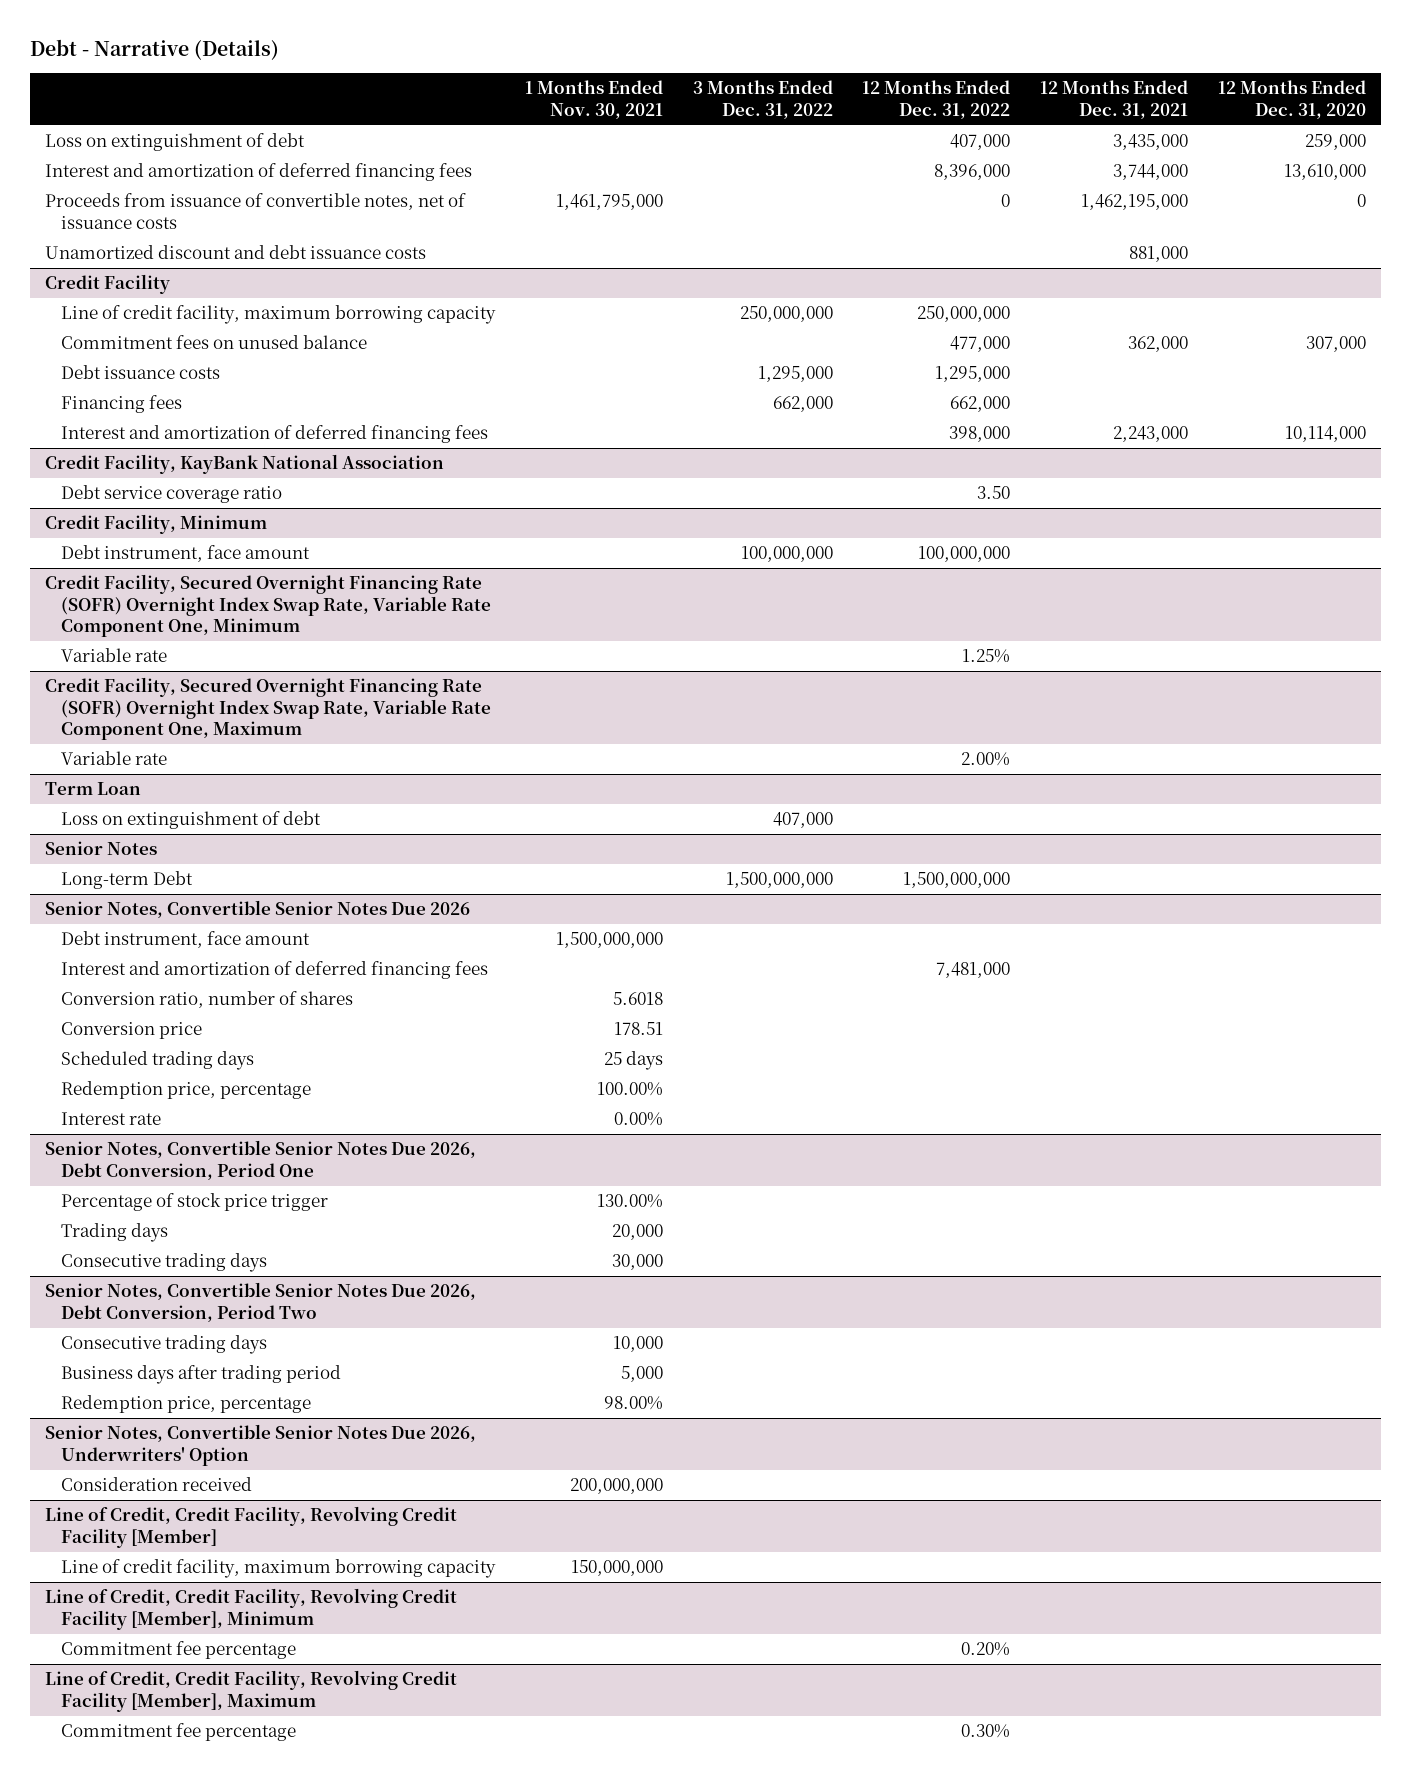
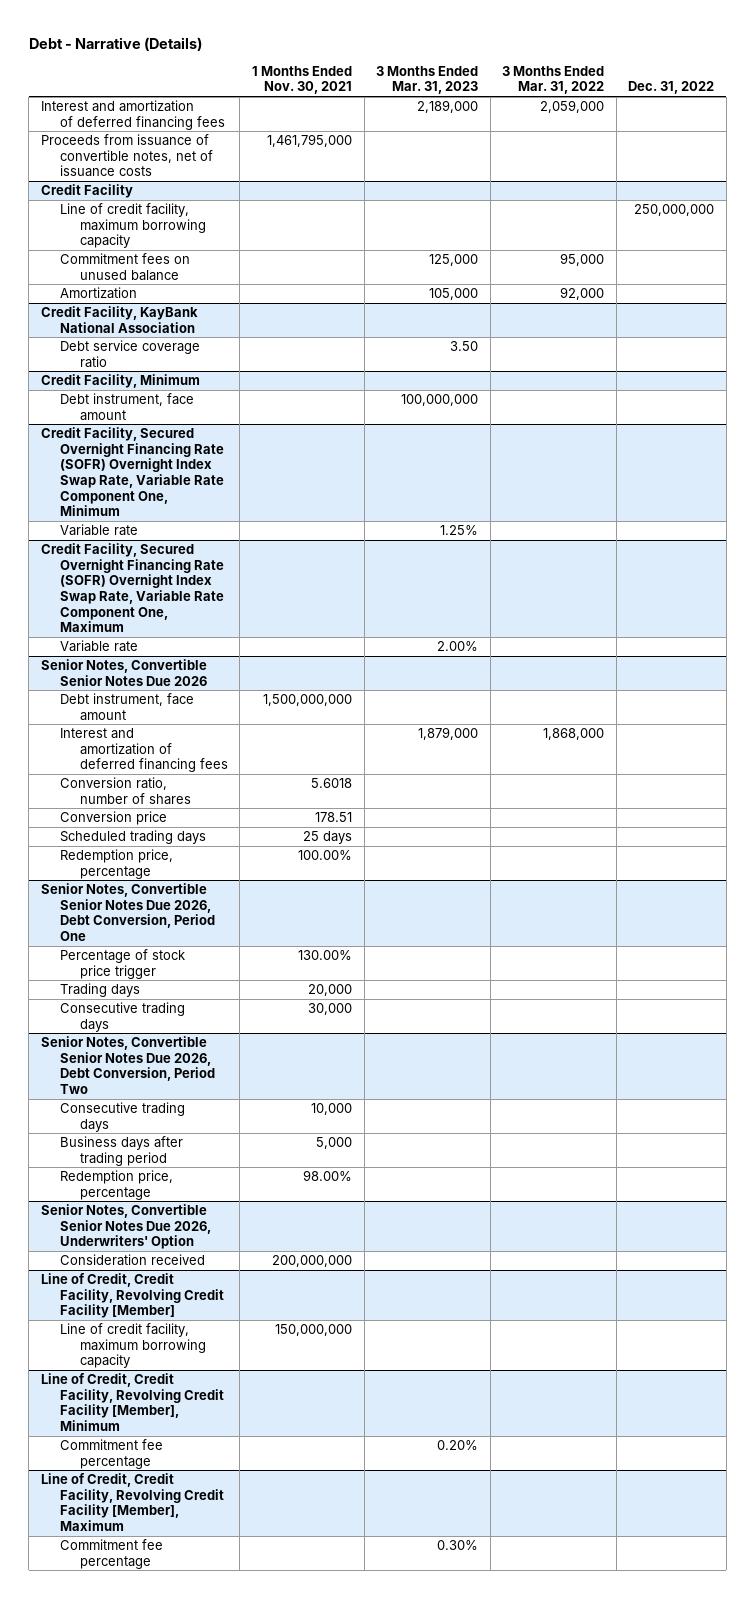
[692,79,833,119] 3 Months Ended Dec. 31, 2022 -> none
[862,79,1011,119] 12 Months Ended Dec. 31, 2022 -> none
[1040,79,1189,119] 12 Months Ended Dec. 31, 2021 -> none
[1217,79,1366,119] 12 Months Ended Dec. 31, 2020 -> none
none -> [376,65,479,95] 3 Months Ended Mar. 31, 2023
none -> [502,65,605,95] 3 Months Ended Mar. 31, 2022
none -> [628,81,715,95] Dec. 31, 2022
[44,133,305,152] Loss on extinguishment of debt -> none
[44,245,426,260] Unamortized discount and debt issuance costs -> none
[61,365,221,380] Debt issuance costs -> none
[61,395,183,414] Financing fees -> none
[61,425,489,444] Interest and amortization of deferred financing fees -> none
none -> [60,287,138,300] Amortization
[44,782,141,796] Term Loan -> none
[61,811,322,830] Loss on extinguishment of debt -> none
[44,841,157,856] Senior Notes -> none
[61,871,194,890] Long-term Debt -> none
[61,1112,162,1126] Interest rate -> none

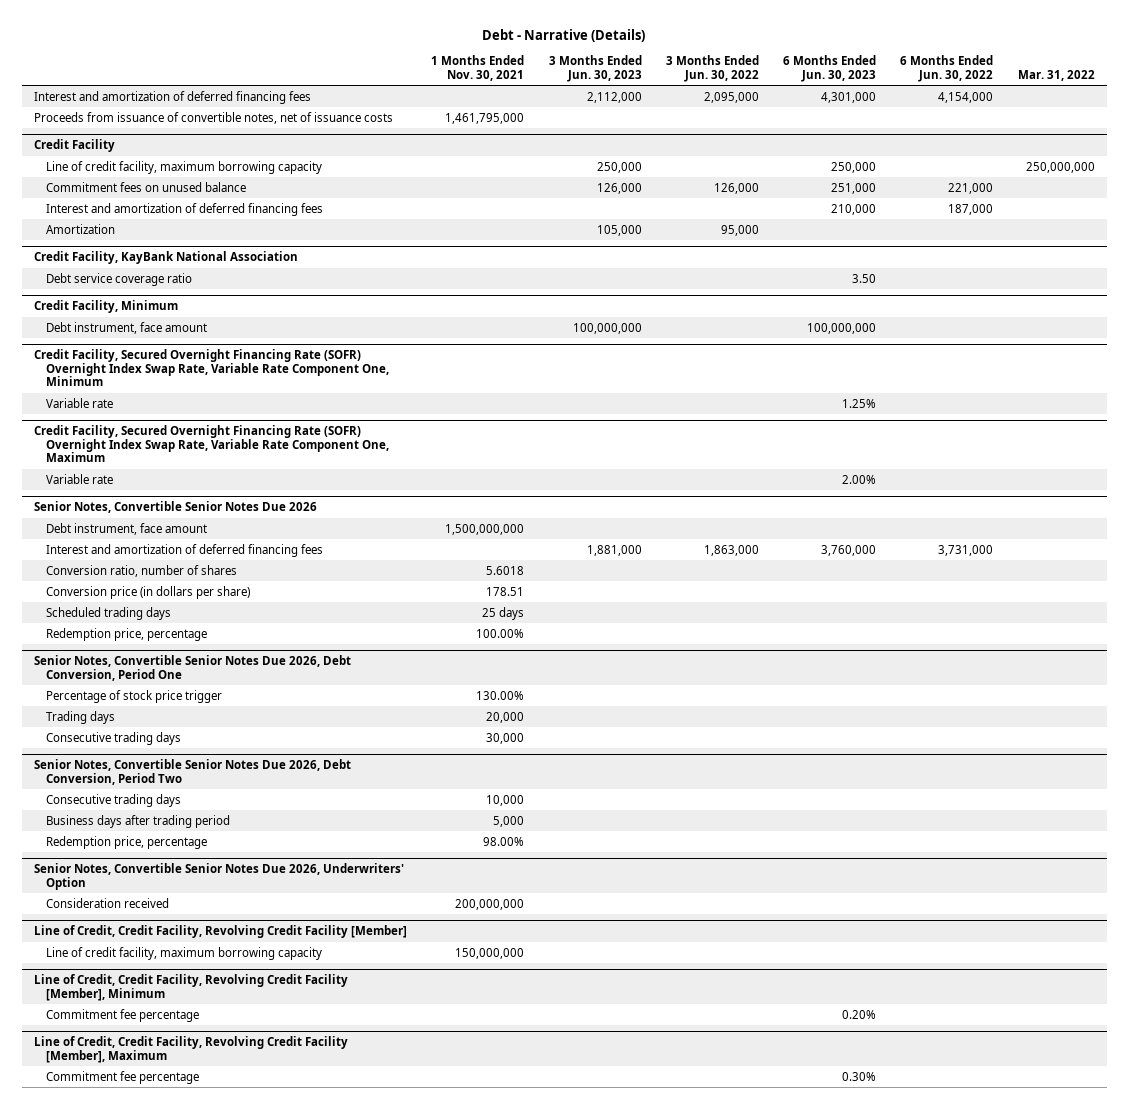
[376,65,479,95] 3 Months Ended Mar. 31, 2023 -> none
[502,65,605,95] 3 Months Ended Mar. 31, 2022 -> none
[628,81,715,95] Dec. 31, 2022 -> none
none -> [548,55,642,83] 3 Months Ended Jun. 30, 2023
none -> [665,55,759,83] 3 Months Ended Jun. 30, 2022
none -> [783,55,877,83] 6 Months Ended Jun. 30, 2023
none -> [900,55,994,83] 6 Months Ended Jun. 30, 2022
none -> [1017,70,1095,82] Mar. 31, 2022
none -> [46,202,324,216] Interest and amortization of deferred financing fees
[60,811,168,826] Conversion price -> [46,585,251,599] Conversion price (in dollars per share)

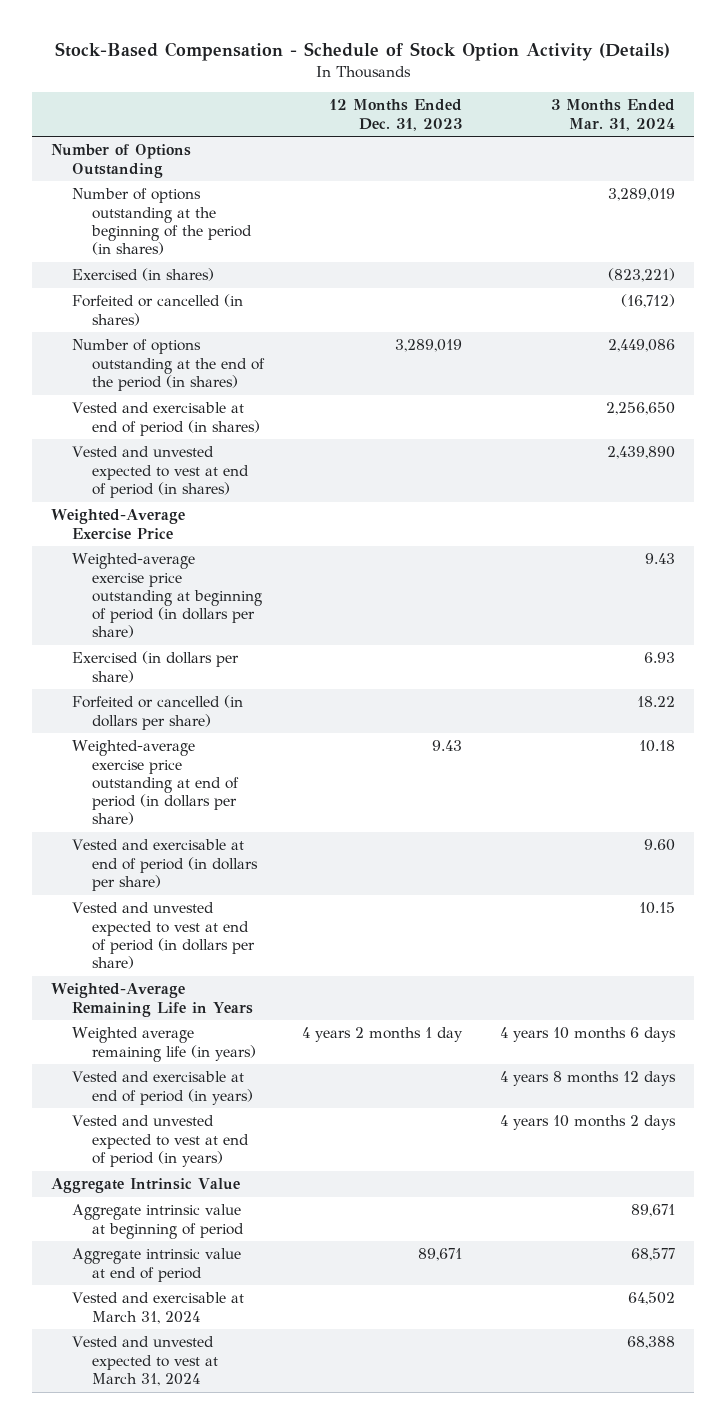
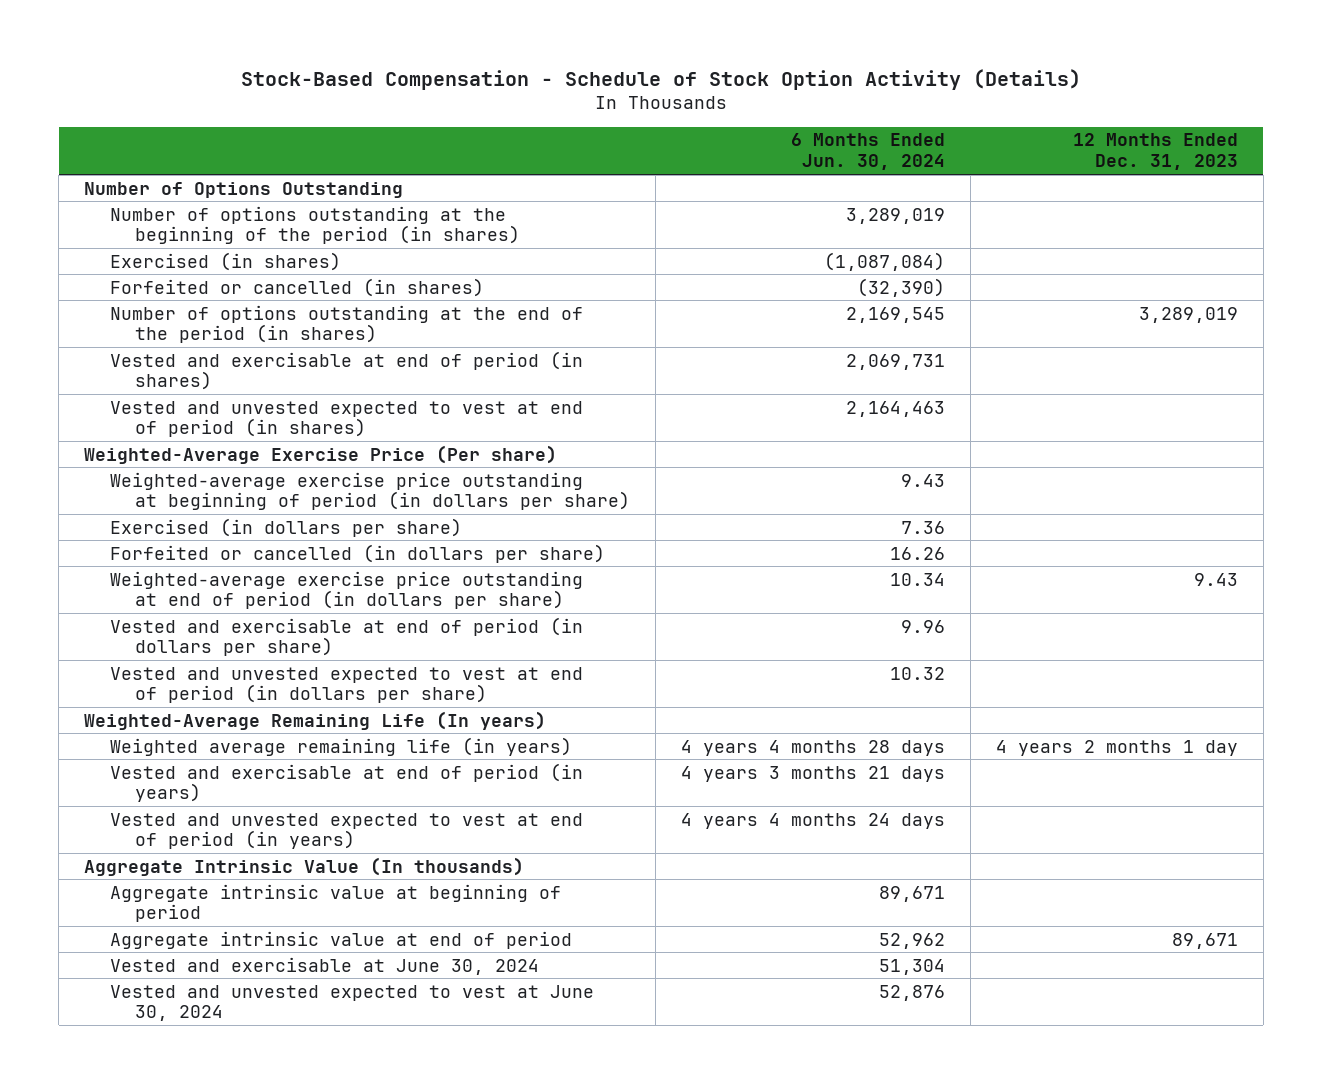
[551,99,676,131] 3 Months Ended Mar. 31, 2024 -> none
none -> [791,133,946,171] 6 Months Ended Jun. 30, 2024
[50,509,185,540] Weighted-Average Exercise Price -> [84,444,558,464] Weighted-Average Exercise Price (Per share)
[50,983,253,1017] Weighted-Average Remaining Life in Years -> [84,710,547,730] Weighted-Average Remaining Life (In years)
[50,1178,240,1194] Aggregate Intrinsic Value -> [84,856,525,876] Aggregate Intrinsic Value (In thousands)
[71,1292,244,1324] Vested and exercisable at March 31, 2024 -> [109,956,539,975] Vested and exercisable at June 30, 2024
[71,1336,219,1386] Vested and unvested expected to vest at March 31, 2024 -> [109,984,594,1022] Vested and unvested expected to vest at June 30, 2024

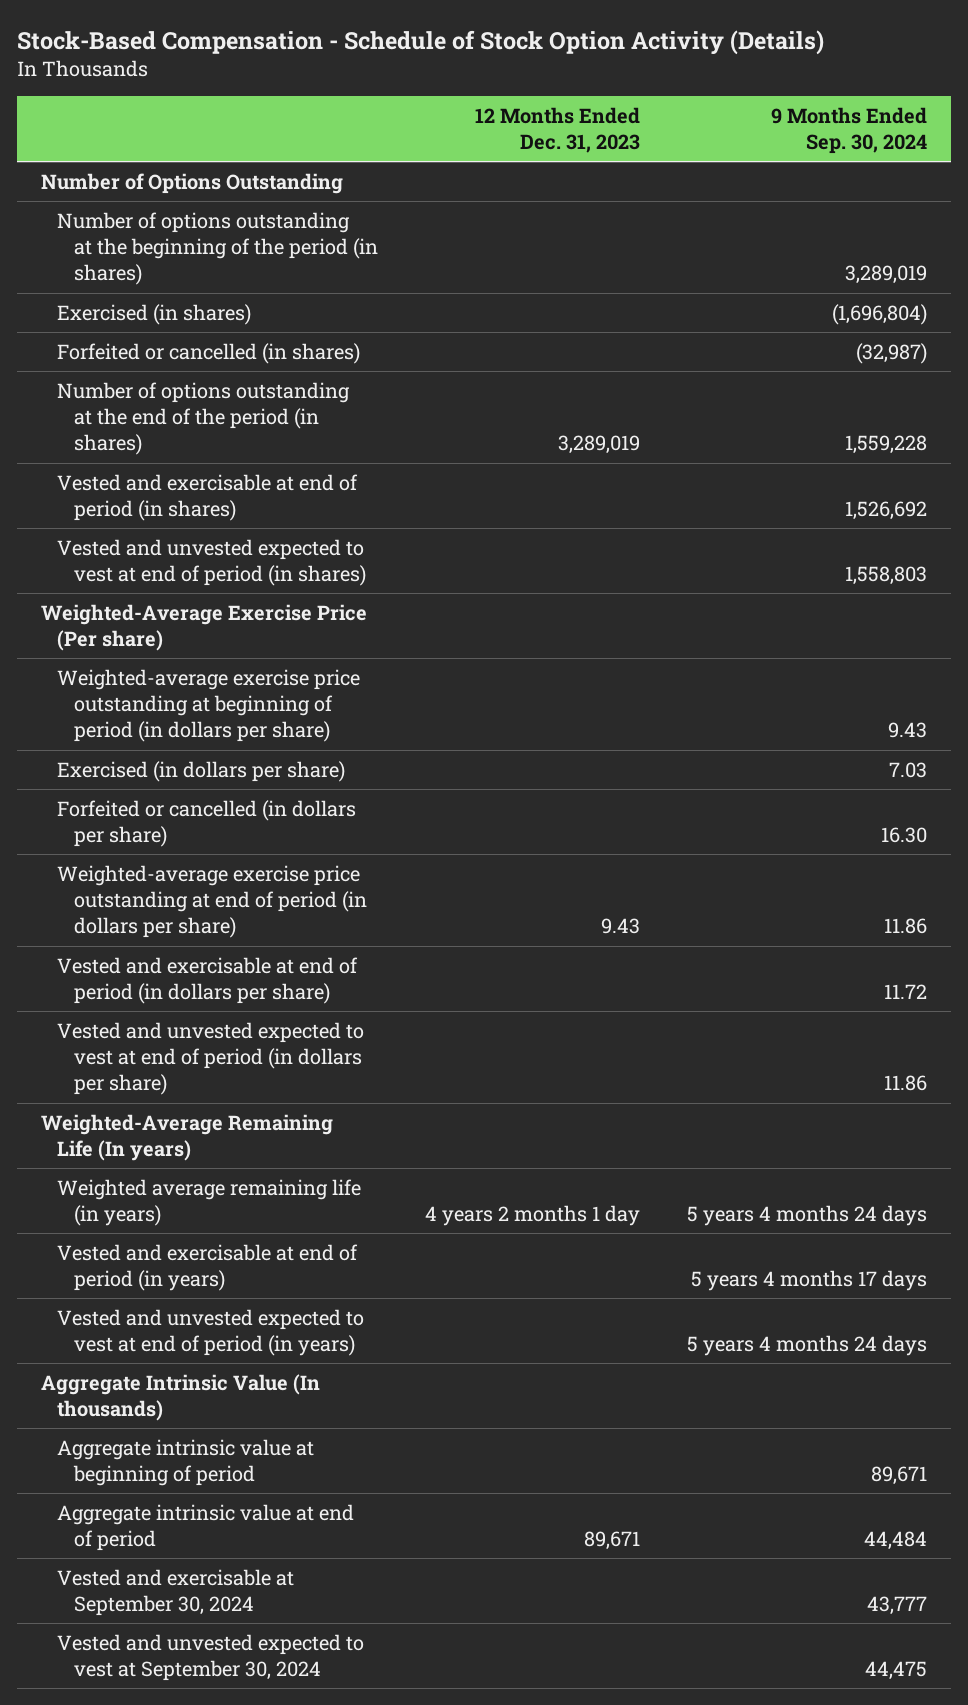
[791,133,946,171] 6 Months Ended Jun. 30, 2024 -> none
none -> [771,106,928,155] 9 Months Ended Sep. 30, 2024
[109,956,539,975] Vested and exercisable at June 30, 2024 -> [57,1568,295,1617] Vested and exercisable at September 30, 2024
[109,984,594,1022] Vested and unvested expected to vest at June 30, 2024 -> [57,1633,365,1682] Vested and unvested expected to vest at September 30, 2024

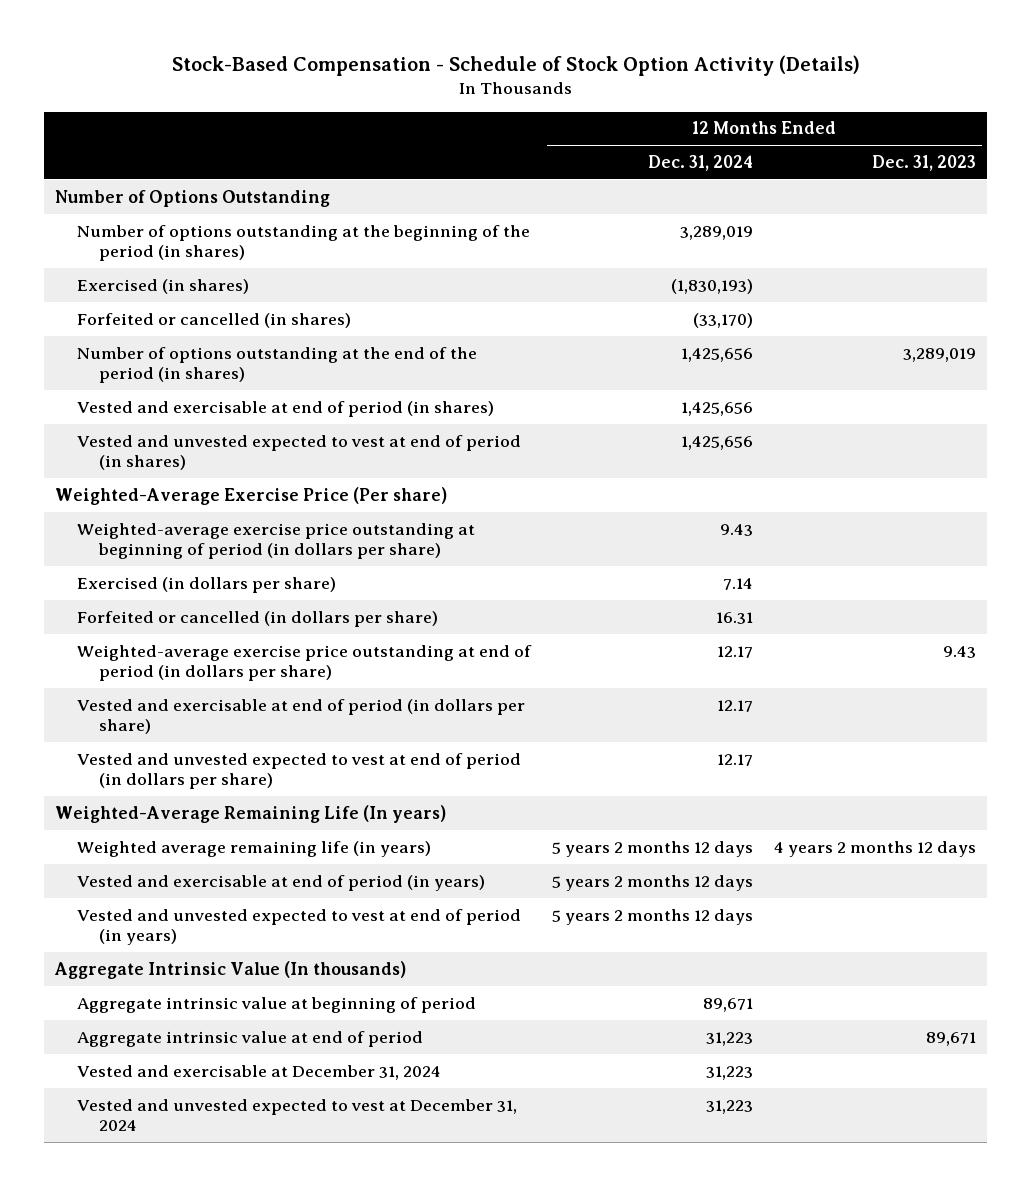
[771,106,928,155] 9 Months Ended Sep. 30, 2024 -> none
none -> [647,154,753,171] Dec. 31, 2024
[425,1205,641,1227] 4 years 2 months 1 day -> [774,840,977,857] 4 years 2 months 12 days
[57,1568,295,1617] Vested and exercisable at September 30, 2024 -> [76,1064,441,1080] Vested and exercisable at December 31, 2024
[57,1633,365,1682] Vested and unvested expected to vest at September 30, 2024 -> [76,1098,517,1131] Vested and unvested expected to vest at December 31, 2024

